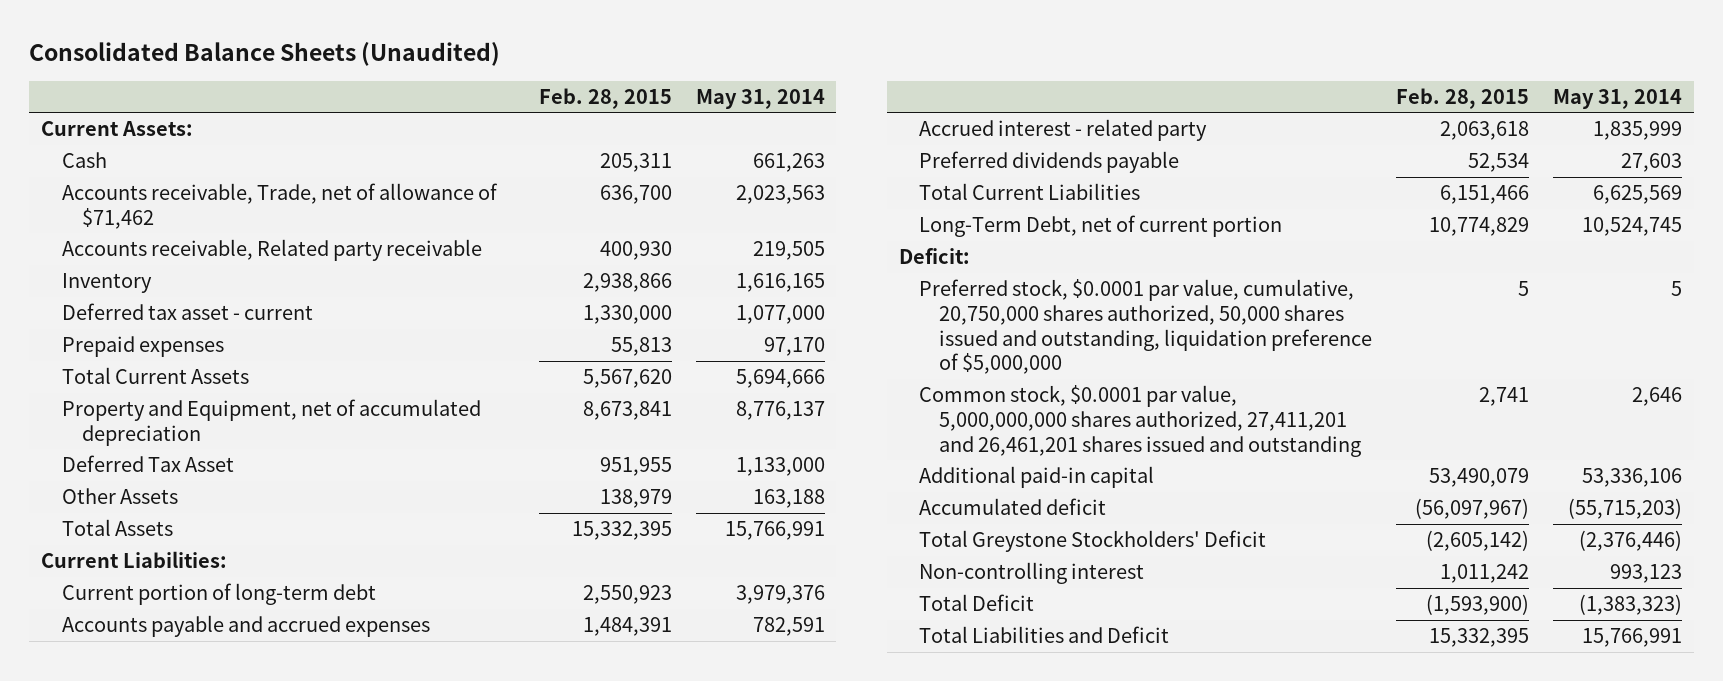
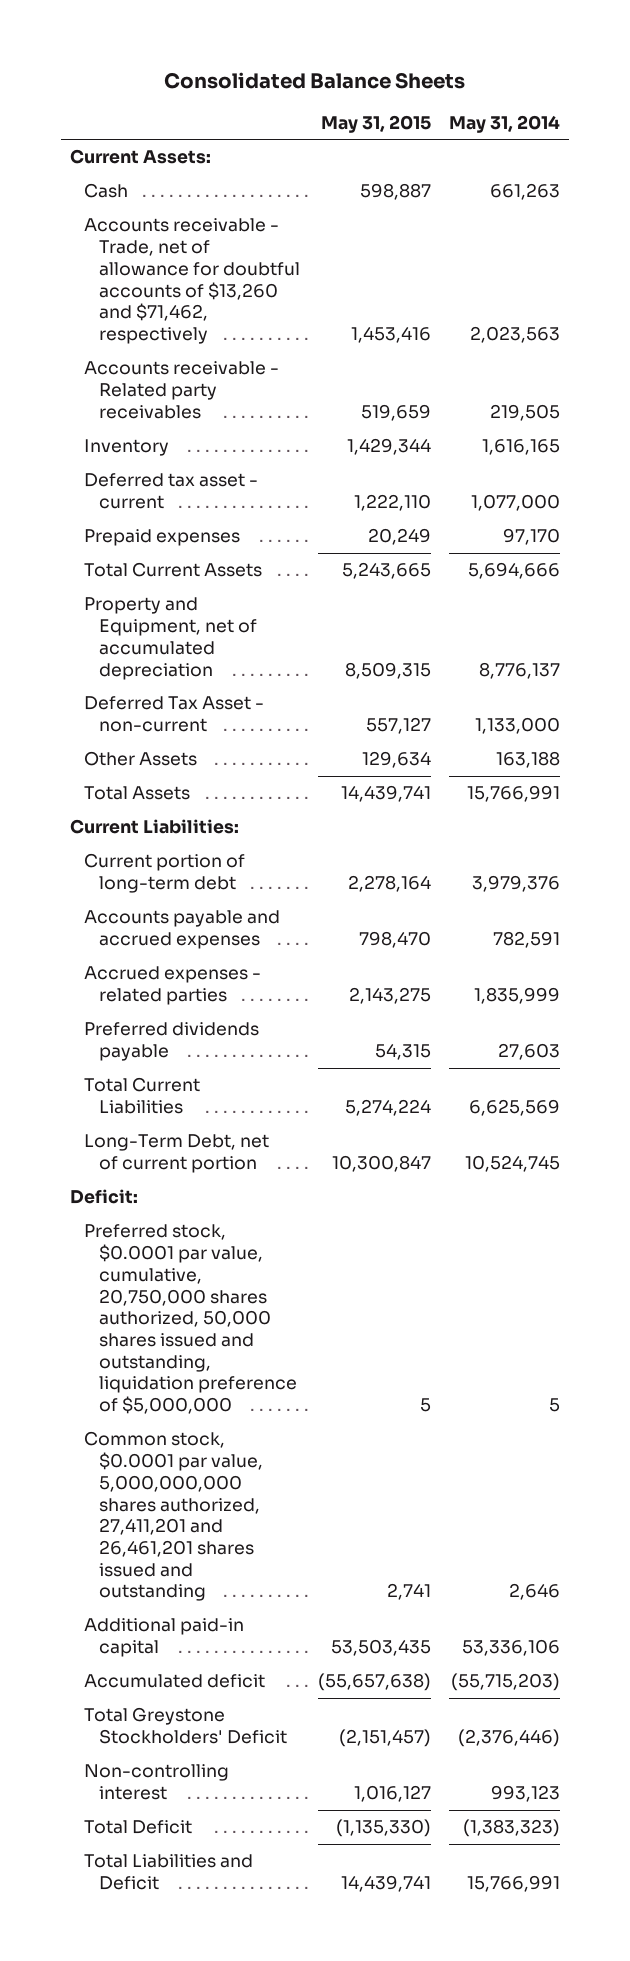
[29,41,501,66] Consolidated Balance Sheets (Unaudited) -> [163,71,465,89] Consolidated Balance Sheets
[538,87,672,109] Feb. 28, 2015 -> none
none -> [320,114,431,133] May 31, 2015
[61,183,498,229] Accounts receivable, Trade, net of allowance of $71,462 -> [84,218,300,344] Accounts receivable - Trade, net of allowance for doubtful accounts of $13,260 and $71,462, respectively
[61,239,482,262] Accounts receivable, Related party receivable -> [84,361,280,419] Accounts receivable - Related party receivables
[61,455,234,473] Deferred Tax Asset -> [84,696,265,733] Deferred Tax Asset - non-current
[918,119,1207,142] Accrued interest - related party -> [84,966,262,1006] Accrued expenses - related parties

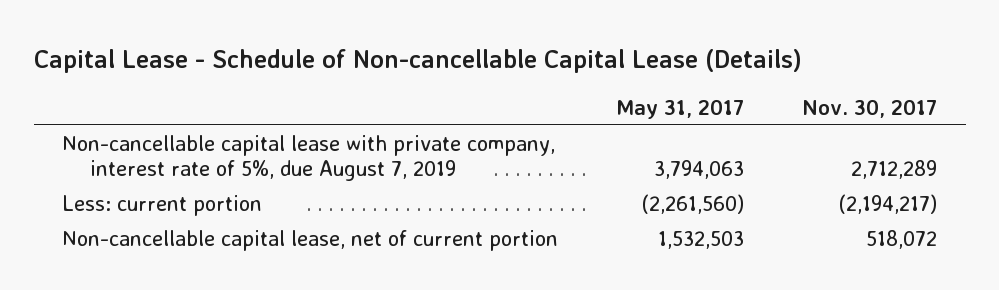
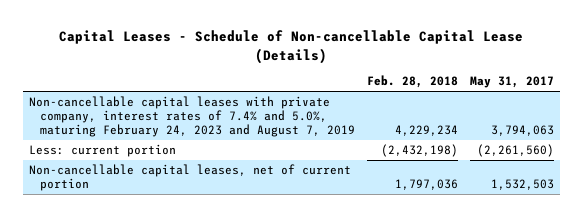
[33,48,802,73] Capital Lease - Schedule of Non-cancellable Capital Lease (Details) -> [59,30,524,64] Capital Leases - Schedule of Non-cancellable Capital Lease (Details)
[801,98,937,118] Nov. 30, 2017 -> none
none -> [366,75,458,89] Feb. 28, 2018
[62,134,556,182] Non-cancellable capital lease with private company, interest rate of 5%, due August 7, 2019 -> [28,95,355,137] Non-cancellable capital leases with private company, interest rates of 7.4% and 5.0%, maturing February 24, 2023 and August 7, 2019
[62,229,559,251] Non-cancellable capital lease, net of current portion -> [28,163,351,191] Non-cancellable capital leases, net of current portion

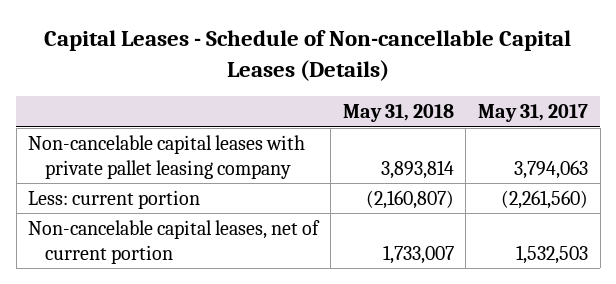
[59,30,524,64] Capital Leases - Schedule of Non-cancellable Capital Lease (Details) -> [44,30,572,81] Capital Leases - Schedule of Non-cancellable Capital Leases (Details)
[366,75,458,89] Feb. 28, 2018 -> none
none -> [342,104,454,123] May 31, 2018
[28,95,355,137] Non-cancellable capital leases with private company, interest rates of 7.4% and 5.0%, maturing February 24, 2023 and August 7, 2019 -> [28,134,306,179] Non-cancelable capital leases with private pallet leasing company
[28,163,351,191] Non-cancellable capital leases, net of current portion -> [28,219,321,264] Non-cancelable capital leases, net of current portion

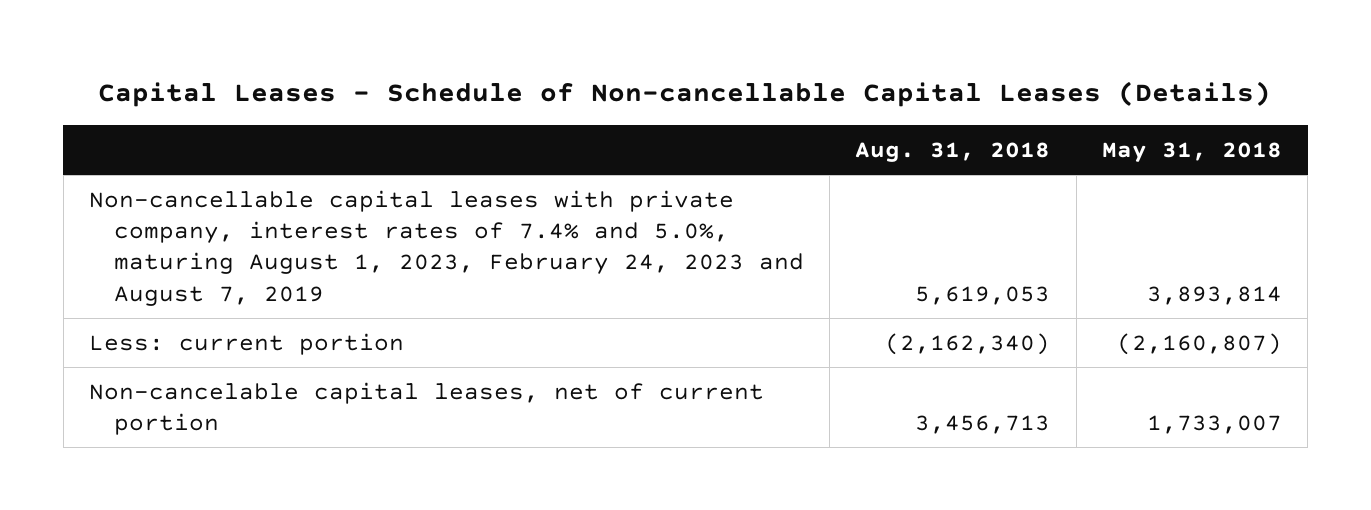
[477,104,588,123] May 31, 2017 -> none
none -> [855,141,1051,162] Aug. 31, 2018
[28,134,306,179] Non-cancelable capital leases with private pallet leasing company -> [89,189,804,306] Non-cancellable capital leases with private company, interest rates of 7.4% and 5.0%, maturing August 1, 2023, February 24, 2023 and August 7, 2019

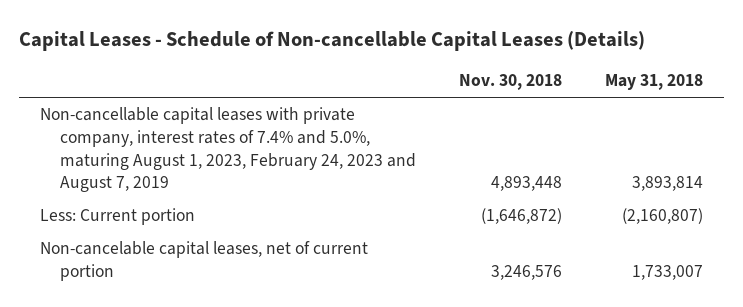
[855,141,1051,162] Aug. 31, 2018 -> none
none -> [458,74,562,91] Nov. 30, 2018
[89,332,405,355] Less: current portion -> [40,208,196,226] Less: Current portion

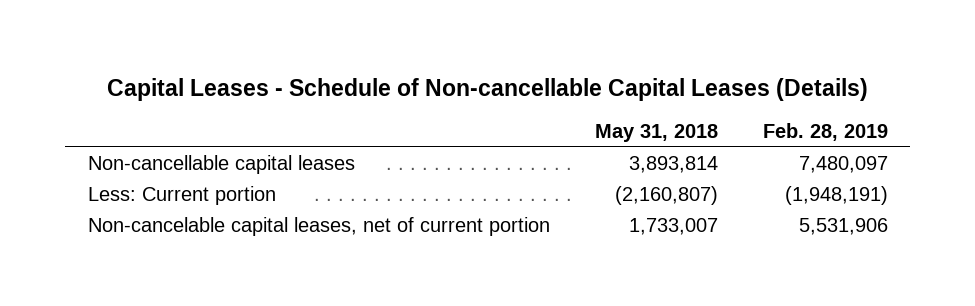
[458,74,562,91] Nov. 30, 2018 -> none
none -> [762,123,888,142] Feb. 28, 2019
[40,107,416,193] Non-cancellable capital leases with private company, interest rates of 7.4% and 5.0%, maturing August 1, 2023, February 24, 2023 and August 7, 2019 -> [87,155,355,175] Non-cancellable capital leases

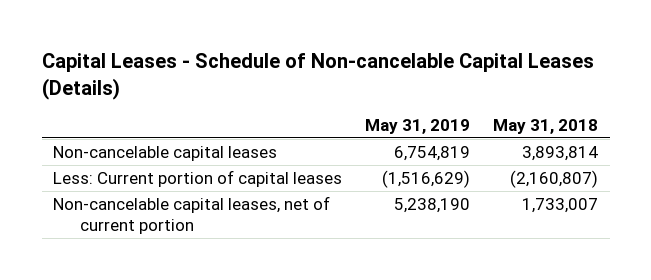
[106,78,868,102] Capital Leases - Schedule of Non-cancellable Capital Leases (Details) -> [41,53,594,101] Capital Leases - Schedule of Non-cancelable Capital Leases (Details)
[762,123,888,142] Feb. 28, 2019 -> none
none -> [365,119,471,135] May 31, 2019
[87,155,355,175] Non-cancellable capital leases -> [53,145,278,161] Non-cancelable capital leases
[87,186,276,206] Less: Current portion -> [53,169,343,187] Less: Current portion of capital leases

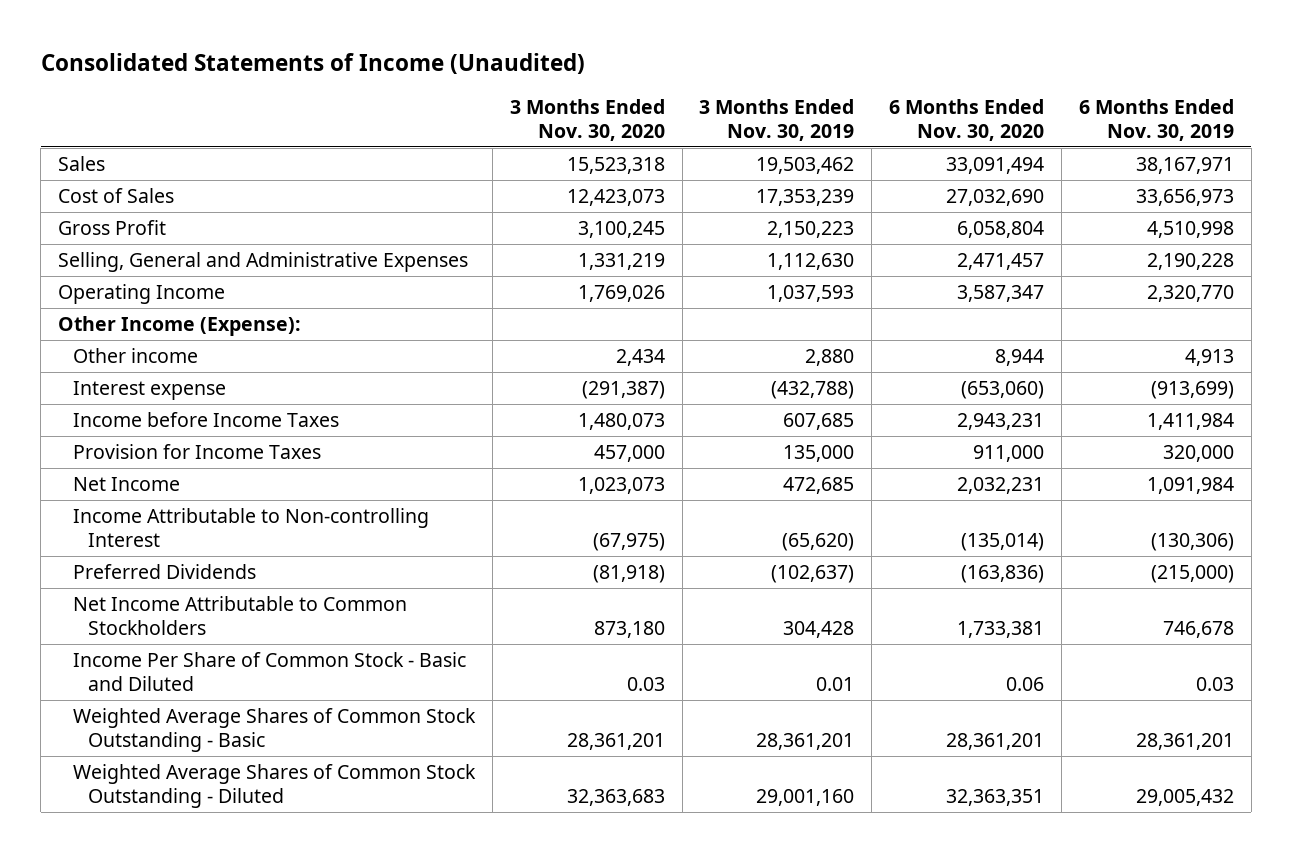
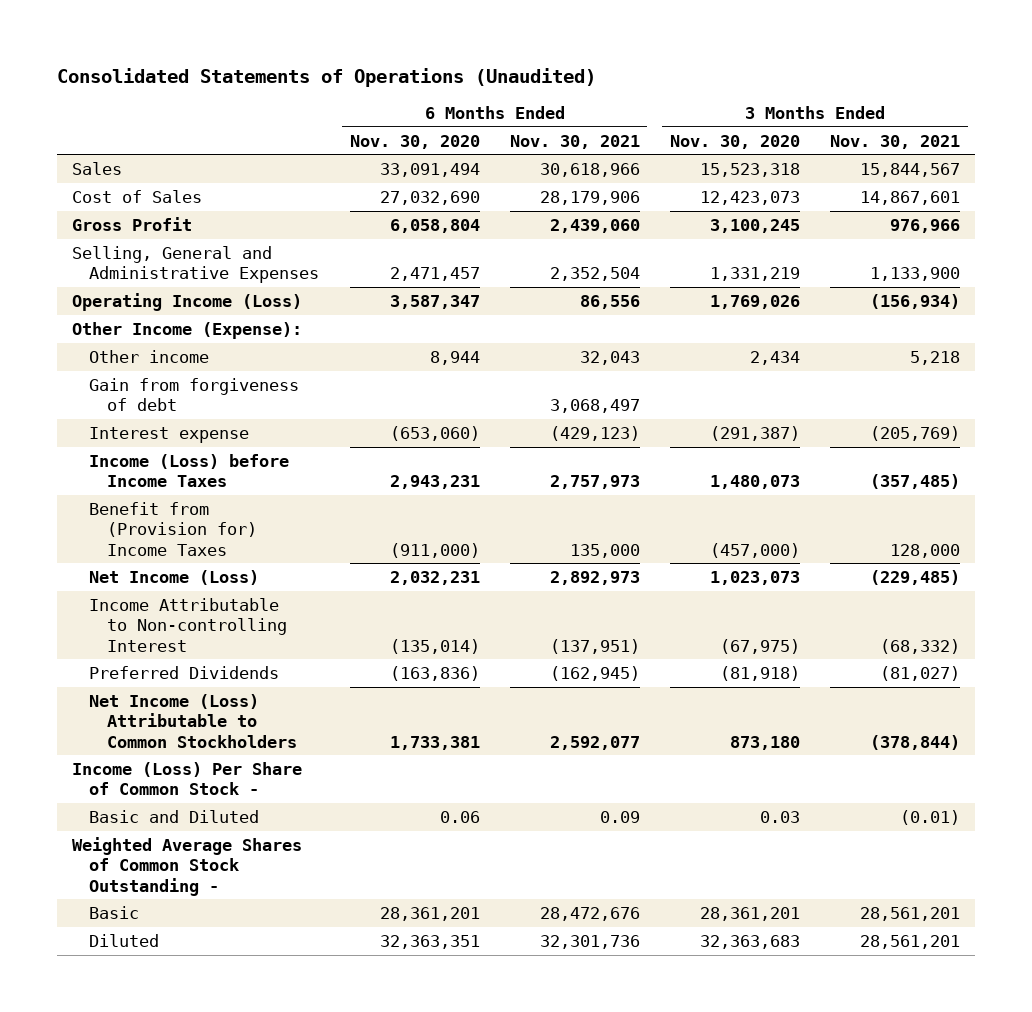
[40,53,585,75] Consolidated Statements of Income (Unaudited) -> [56,67,596,87] Consolidated Statements of Operations (Unaudited)
[699,98,855,142] 3 Months Ended Nov. 30, 2019 -> none
[1078,98,1234,142] 6 Months Ended Nov. 30, 2019 -> none
none -> [509,134,640,149] Nov. 30, 2021
none -> [830,134,961,149] Nov. 30, 2021
[58,283,226,304] Operating Income -> [71,292,302,311] Operating Income (Loss)
none -> [89,377,300,412] Gain from forgiveness of debt
[73,411,340,427] Income before Income Taxes -> [89,453,290,488] Income (Loss) before Income Taxes
[73,443,322,459] Provision for Income Taxes -> [89,501,257,556] Benefit from (Provision for) Income Taxes
[593,444,665,462] 457,000 -> [710,542,801,558] (457,000)
[973,444,1045,462] 911,000 -> [389,542,480,558] (911,000)
[73,476,181,491] Net Income -> [89,569,260,585] Net Income (Loss)
[73,595,408,636] Net Income Attributable to Common Stockholders -> [89,693,297,748] Net Income (Loss) Attributable to Common Stockholders
none -> [71,761,302,796] Income (Loss) Per Share of Common Stock -
[73,651,467,692] Income Per Share of Common Stock - Basic and Diluted -> [89,809,260,823] Basic and Diluted
none -> [71,836,302,896] Weighted Average Shares of Common Stock Outstanding -
[73,707,477,753] Weighted Average Shares of Common Stock Outstanding - Basic -> [89,905,140,919] Basic
[73,763,477,809] Weighted Average Shares of Common Stock Outstanding - Diluted -> [89,933,160,947] Diluted

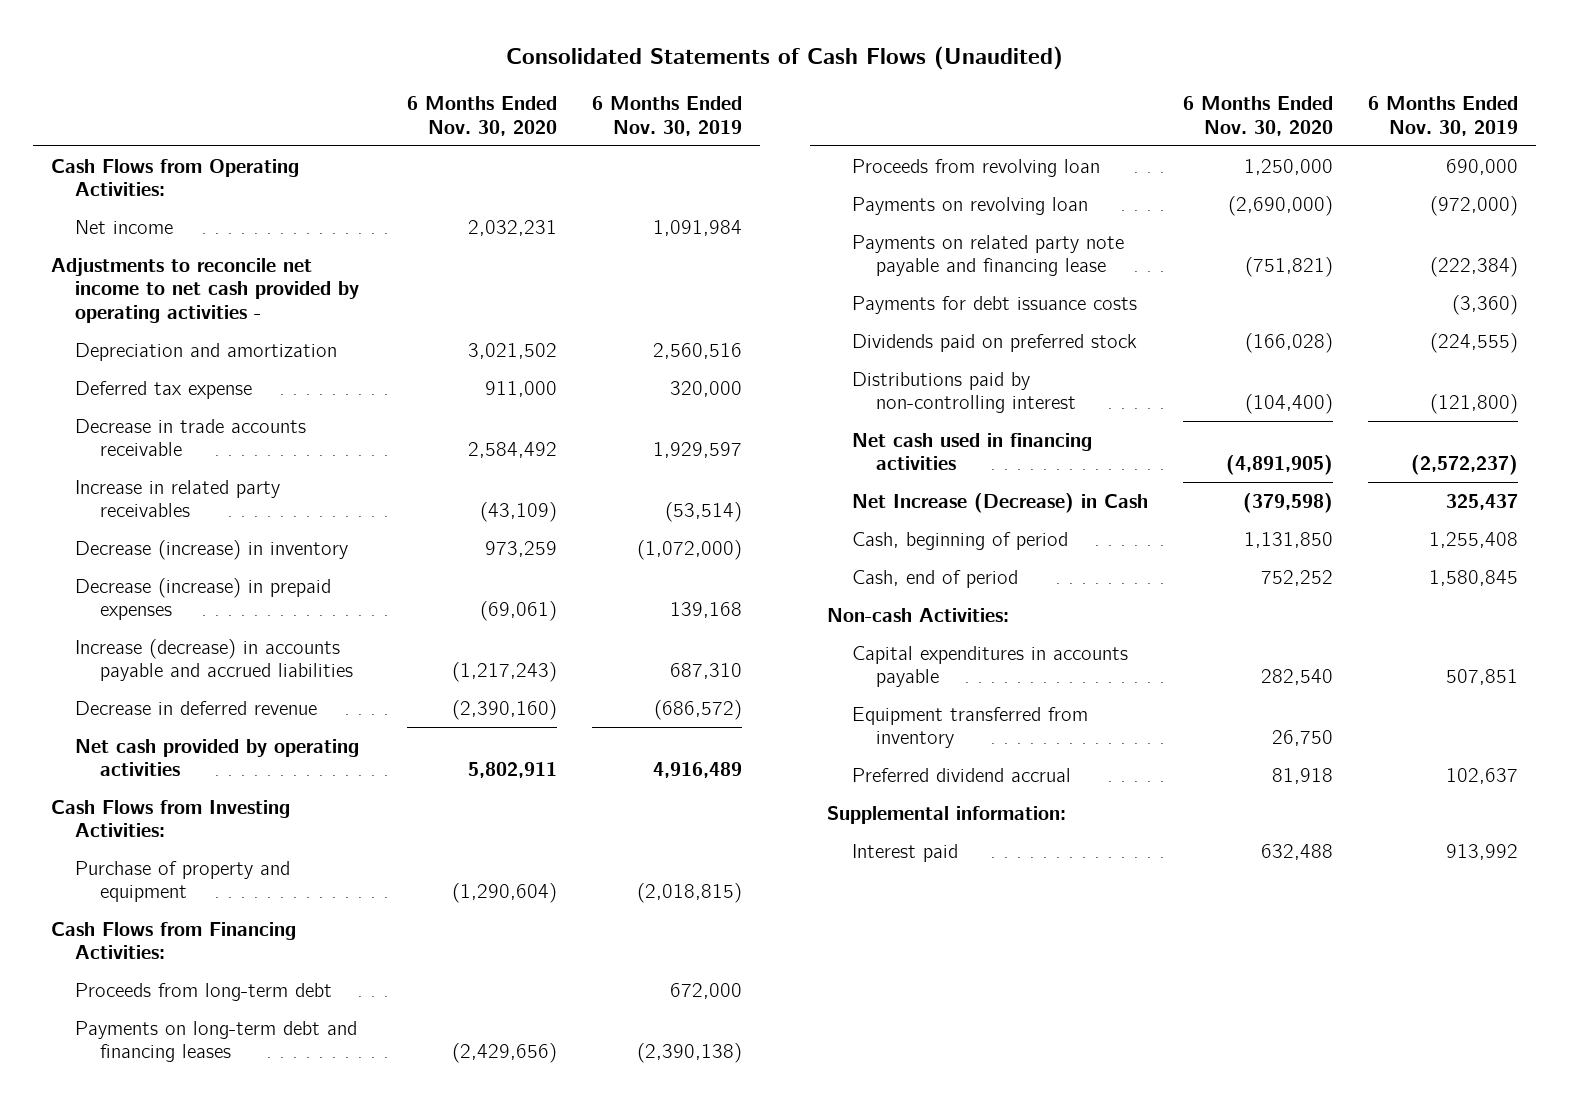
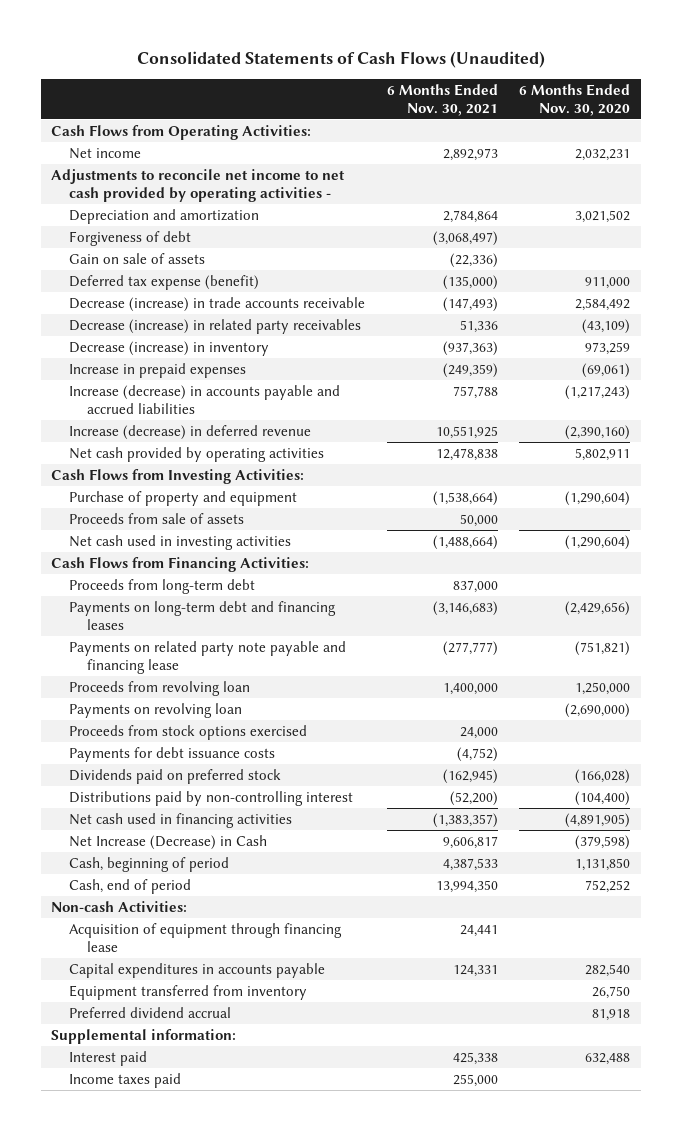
[591,96,742,136] 6 Months Ended Nov. 30, 2019 -> none
none -> [386,83,498,116] 6 Months Ended Nov. 30, 2021
none -> [69,230,192,246] Forgiveness of debt
none -> [69,252,206,264] Gain on sale of assets
[75,380,253,399] Deferred tax expense -> [69,274,260,290] Deferred tax expense (benefit)
[75,418,307,457] Decrease in trade accounts receivable -> [69,296,366,312] Decrease (increase) in trade accounts receivable
[75,479,281,518] Increase in related party receivables -> [69,318,362,334] Decrease (increase) in related party receivables
[75,577,332,621] Decrease (increase) in prepaid expenses -> [69,362,247,378] Increase in prepaid expenses
[75,700,318,715] Decrease in deferred revenue -> [69,424,312,440] Increase (decrease) in deferred revenue
none -> [69,512,245,524] Proceeds from sale of assets
none -> [69,534,292,550] Net cash used in investing activities
[851,234,1124,277] Payments on related party note payable and financing lease -> [69,640,347,674] Payments on related party note payable and financing lease
none -> [69,724,308,740] Proceeds from stock options exercised
none -> [69,922,343,952] Acquisition of equipment through financing lease
none -> [69,1072,182,1088] Income taxes paid

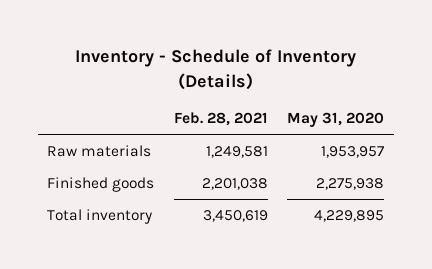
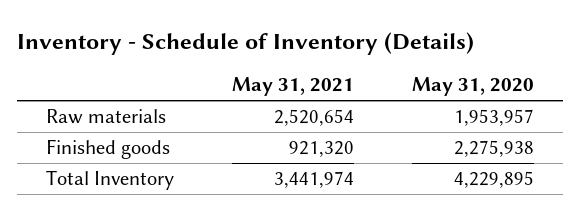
[173,112,268,127] Feb. 28, 2021 -> none
none -> [232,77,355,97] May 31, 2021
[47,208,153,224] Total inventory -> [46,170,175,191] Total Inventory

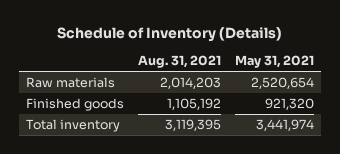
[17,31,475,55] Inventory - Schedule of Inventory (Details) -> [57,27,283,43] Schedule of Inventory (Details)
[412,77,535,97] May 31, 2020 -> none
none -> [138,55,222,69] Aug. 31, 2021
[46,170,175,191] Total Inventory -> [25,118,120,132] Total inventory

